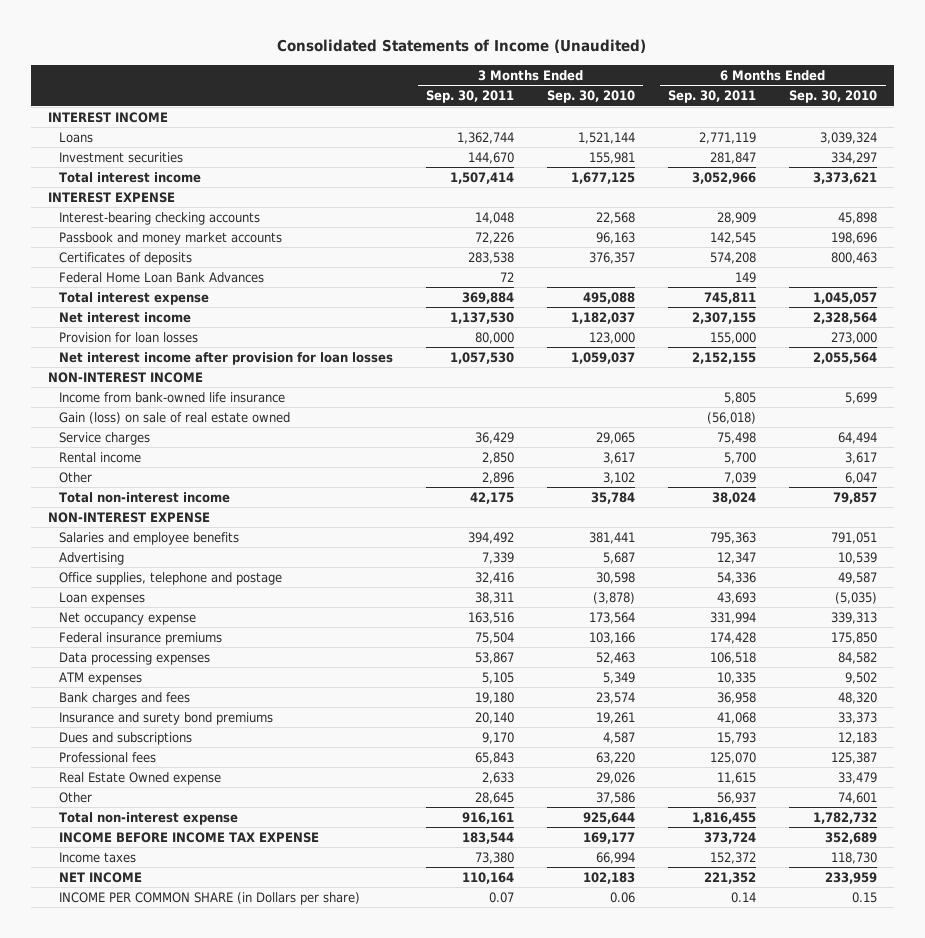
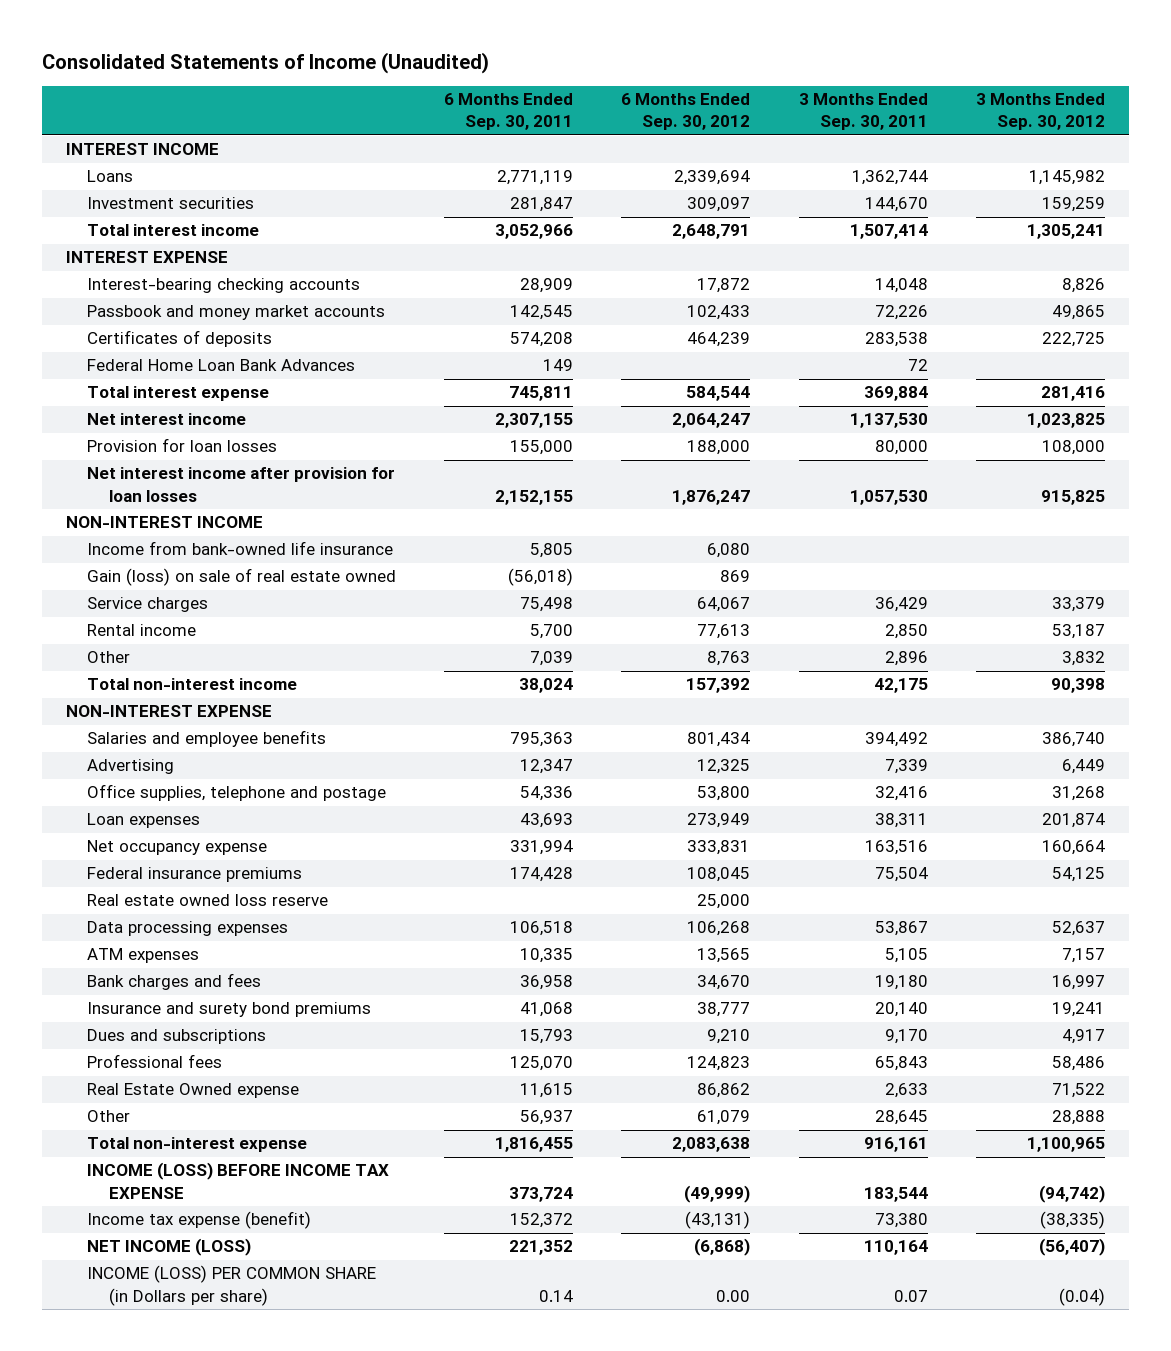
[547,90,636,104] Sep. 30, 2010 -> none
[789,90,878,104] Sep. 30, 2010 -> none
none -> [621,93,751,131] 6 Months Ended Sep. 30, 2012
none -> [975,93,1105,131] 3 Months Ended Sep. 30, 2012
none -> [87,894,329,907] Real estate owned loss reserve
[59,832,320,844] INCOME BEFORE INCOME TAX EXPENSE -> [87,1162,390,1199] INCOME (LOSS) BEFORE INCOME TAX EXPENSE
[59,852,137,864] Income taxes -> [87,1211,312,1230] Income tax expense (benefit)
[59,872,143,884] NET INCOME -> [87,1238,252,1257] NET INCOME (LOSS)
[59,892,361,906] INCOME PER COMMON SHARE (in Dollars per share) -> [87,1265,377,1306] INCOME (LOSS) PER COMMON SHARE (in Dollars per share)

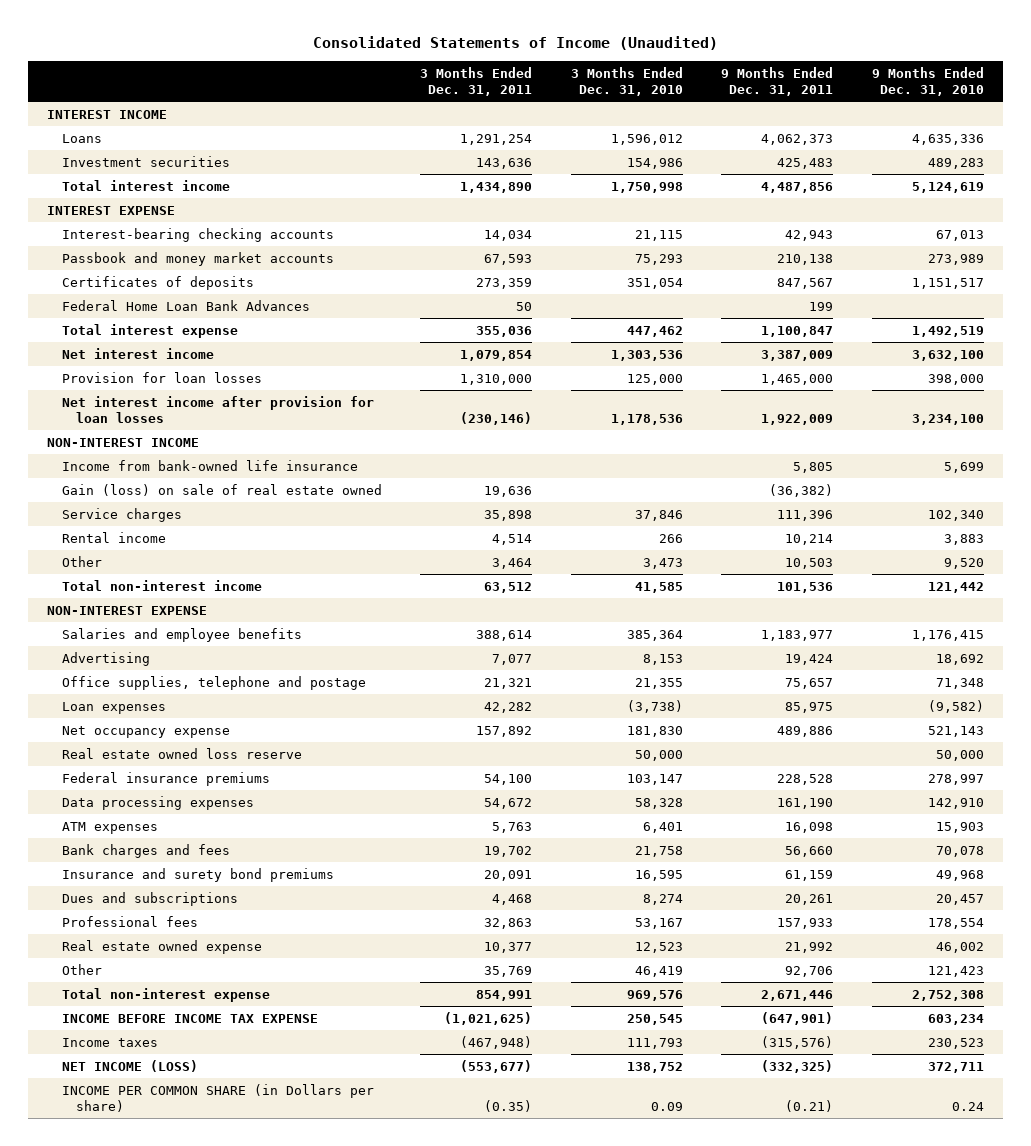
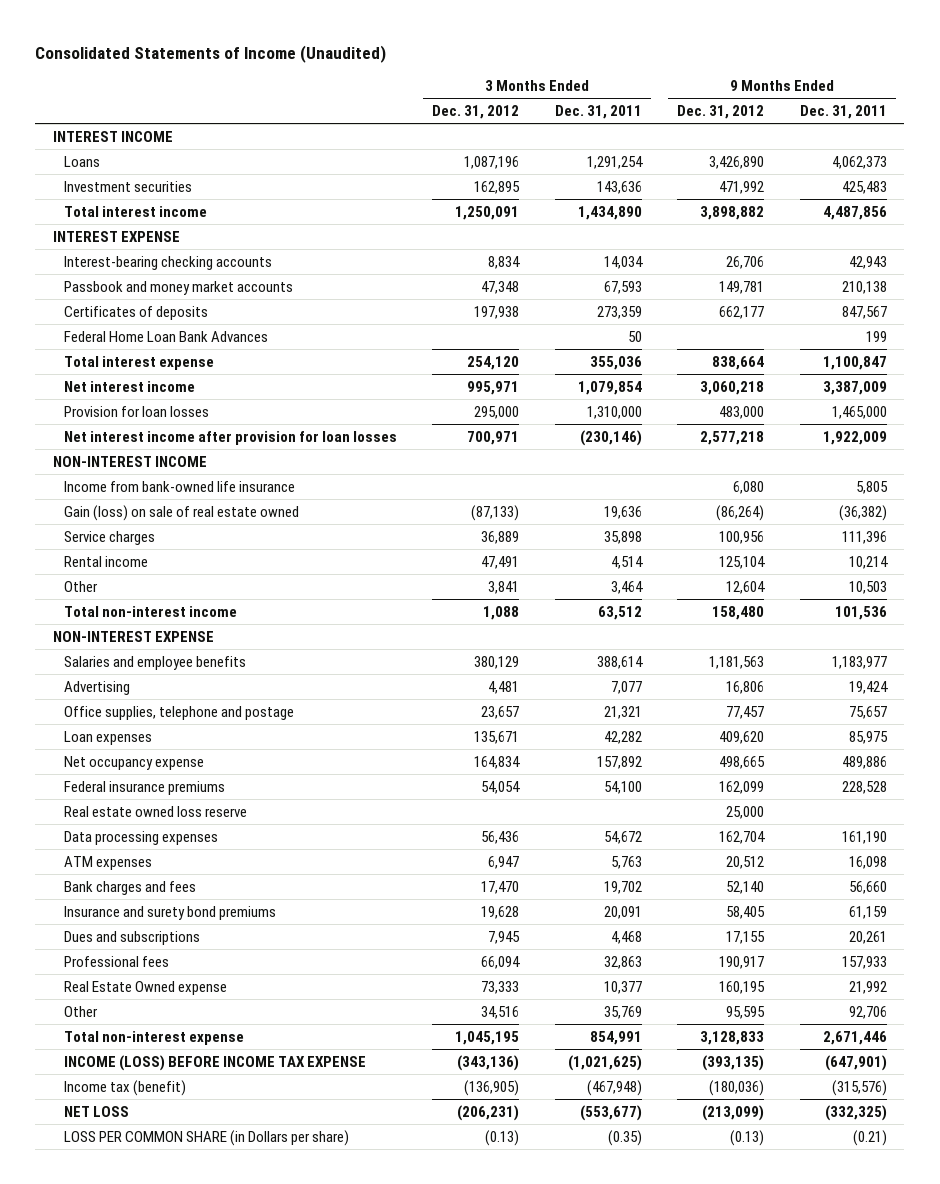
[570,67,683,96] 3 Months Ended Dec. 31, 2010 -> none
[872,67,985,96] 9 Months Ended Dec. 31, 2010 -> none
none -> [432,105,520,120] Dec. 31, 2012
none -> [677,105,765,120] Dec. 31, 2012
[61,747,302,759] Real estate owned loss reserve -> [63,805,247,817] Real estate owned loss reserve
[61,939,262,954] Real estate owned expense -> [63,980,227,995] Real Estate Owned expense
[61,1013,318,1023] INCOME BEFORE INCOME TAX EXPENSE -> [63,1054,366,1071] INCOME (LOSS) BEFORE INCOME TAX EXPENSE
[61,1037,158,1047] Income taxes -> [63,1079,186,1096] Income tax (benefit)
[61,1059,198,1072] NET INCOME (LOSS) -> [63,1105,129,1117] NET LOSS
[61,1083,374,1112] INCOME PER COMMON SHARE (in Dollars per share) -> [63,1129,349,1146] LOSS PER COMMON SHARE (in Dollars per share)

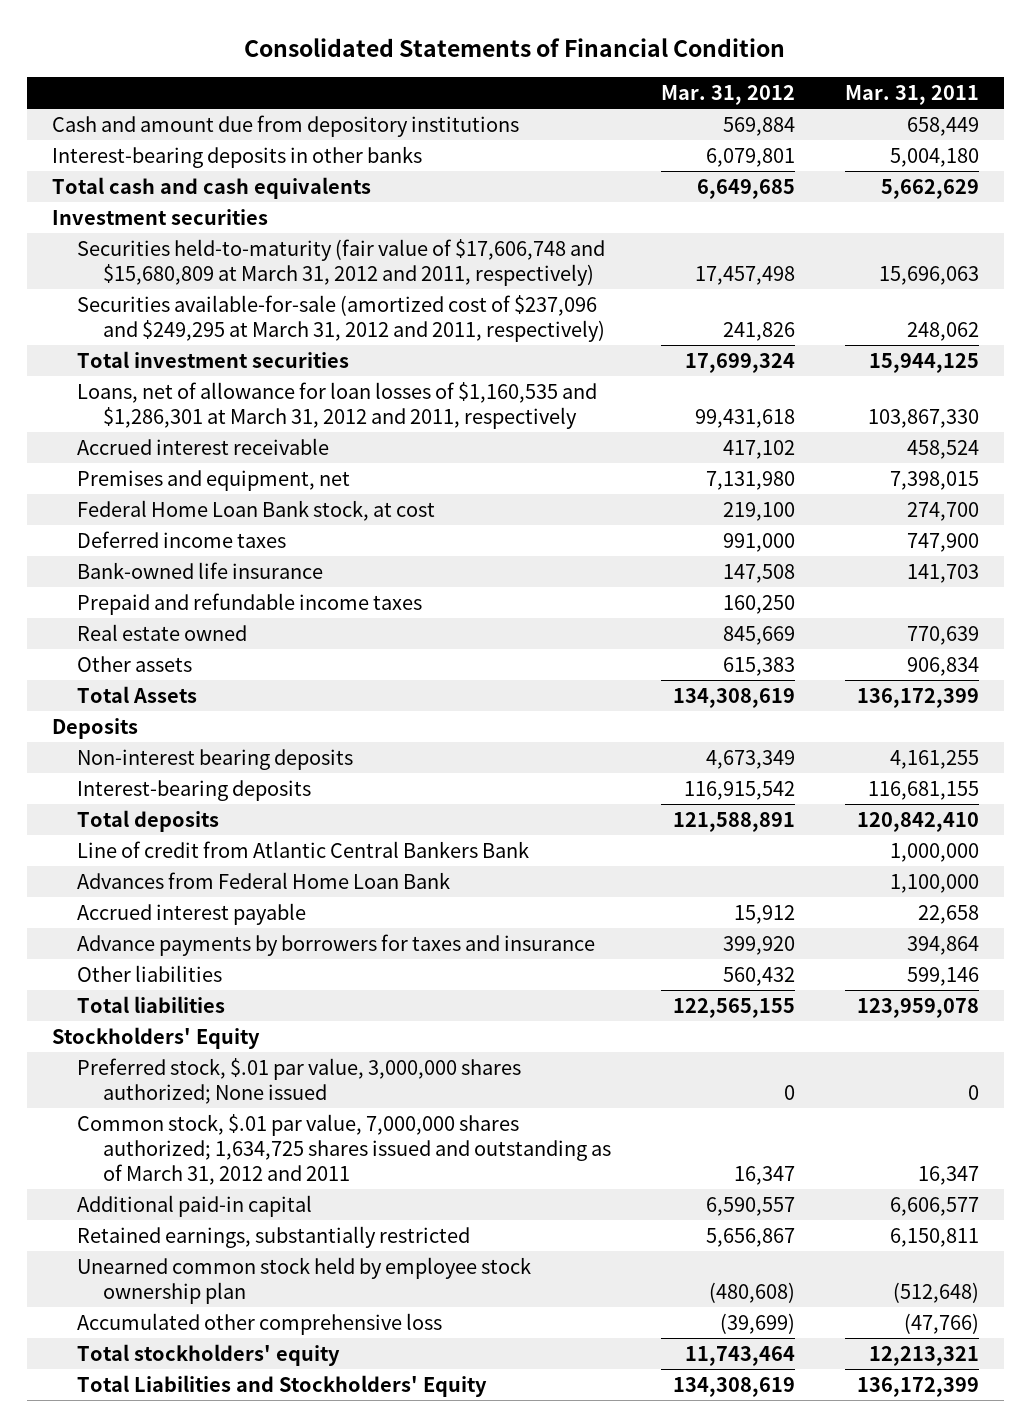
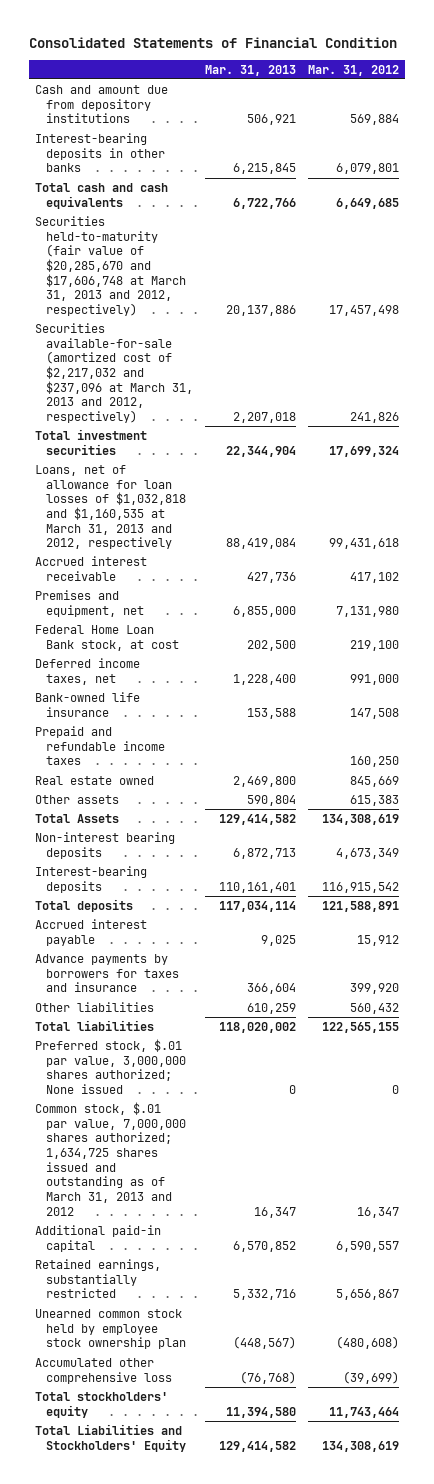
[844,85,979,106] Mar. 31, 2011 -> none
none -> [205,64,297,76] Mar. 31, 2013
[51,208,268,225] Investment securities -> none
[77,238,606,286] Securities held-to-maturity (fair value of $17,606,748 and $15,680,809 at March 31, 2012 and 2011, respectively) -> [34,216,187,316] Securities held-to-maturity (fair value of $20,285,670 and $17,606,748 at March 31, 2013 and 2012, respectively)
[77,294,605,342] Securities available-for-sale (amortized cost of $237,096 and $249,295 at March 31, 2012 and 2011, respectively) -> [34,323,194,423] Securities available-for-sale (amortized cost of $2,217,032 and $237,096 at March 31, 2013 and 2012, respectively)
[77,381,598,429] Loans, net of allowance for loan losses of $1,160,535 and $1,286,301 at March 31, 2012 and 2011, respectively -> [34,465,187,550] Loans, net of allowance for loan losses of $1,032,818 and $1,160,535 at March 31, 2013 and 2012, respectively
[77,530,287,548] Deferred income taxes -> [34,658,140,685] Deferred income taxes, net
[51,717,138,739] Deposits -> none
[77,840,530,858] Line of credit from Atlantic Central Bankers Bank -> none
[77,871,451,889] Advances from Federal Home Loan Bank -> none
[51,1026,260,1049] Stockholders' Equity -> none
[77,1113,611,1186] Common stock, $.01 par value, 7,000,000 shares authorized; 1,634,725 shares issued and outstanding as of March 31, 2012 and 2011 -> [34,1102,187,1216] Common stock, $.01 par value, 7,000,000 shares authorized; 1,634,725 shares issued and outstanding as of March 31, 2013 and 2012

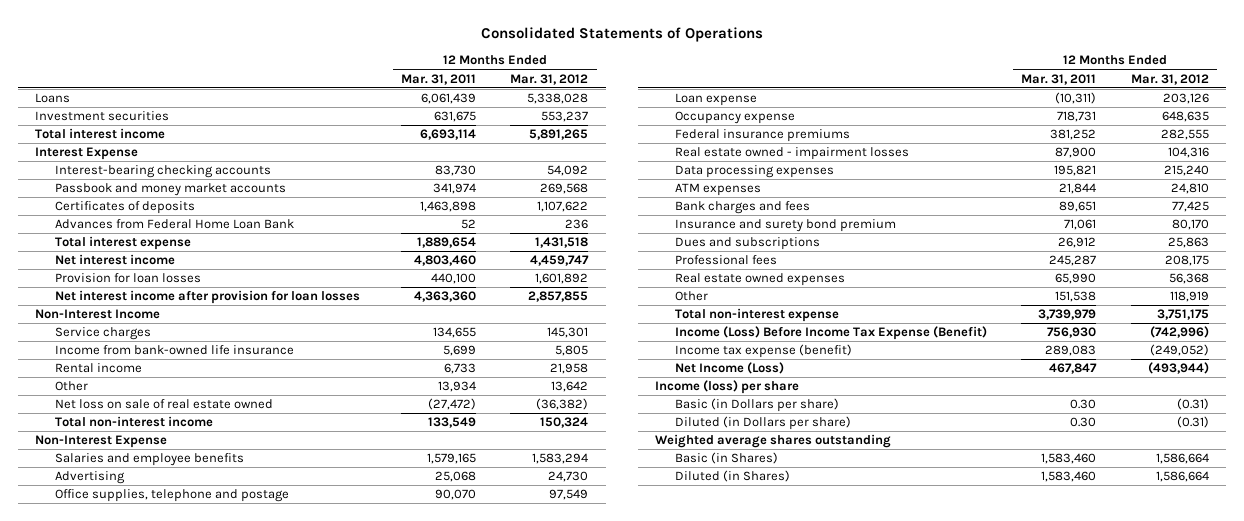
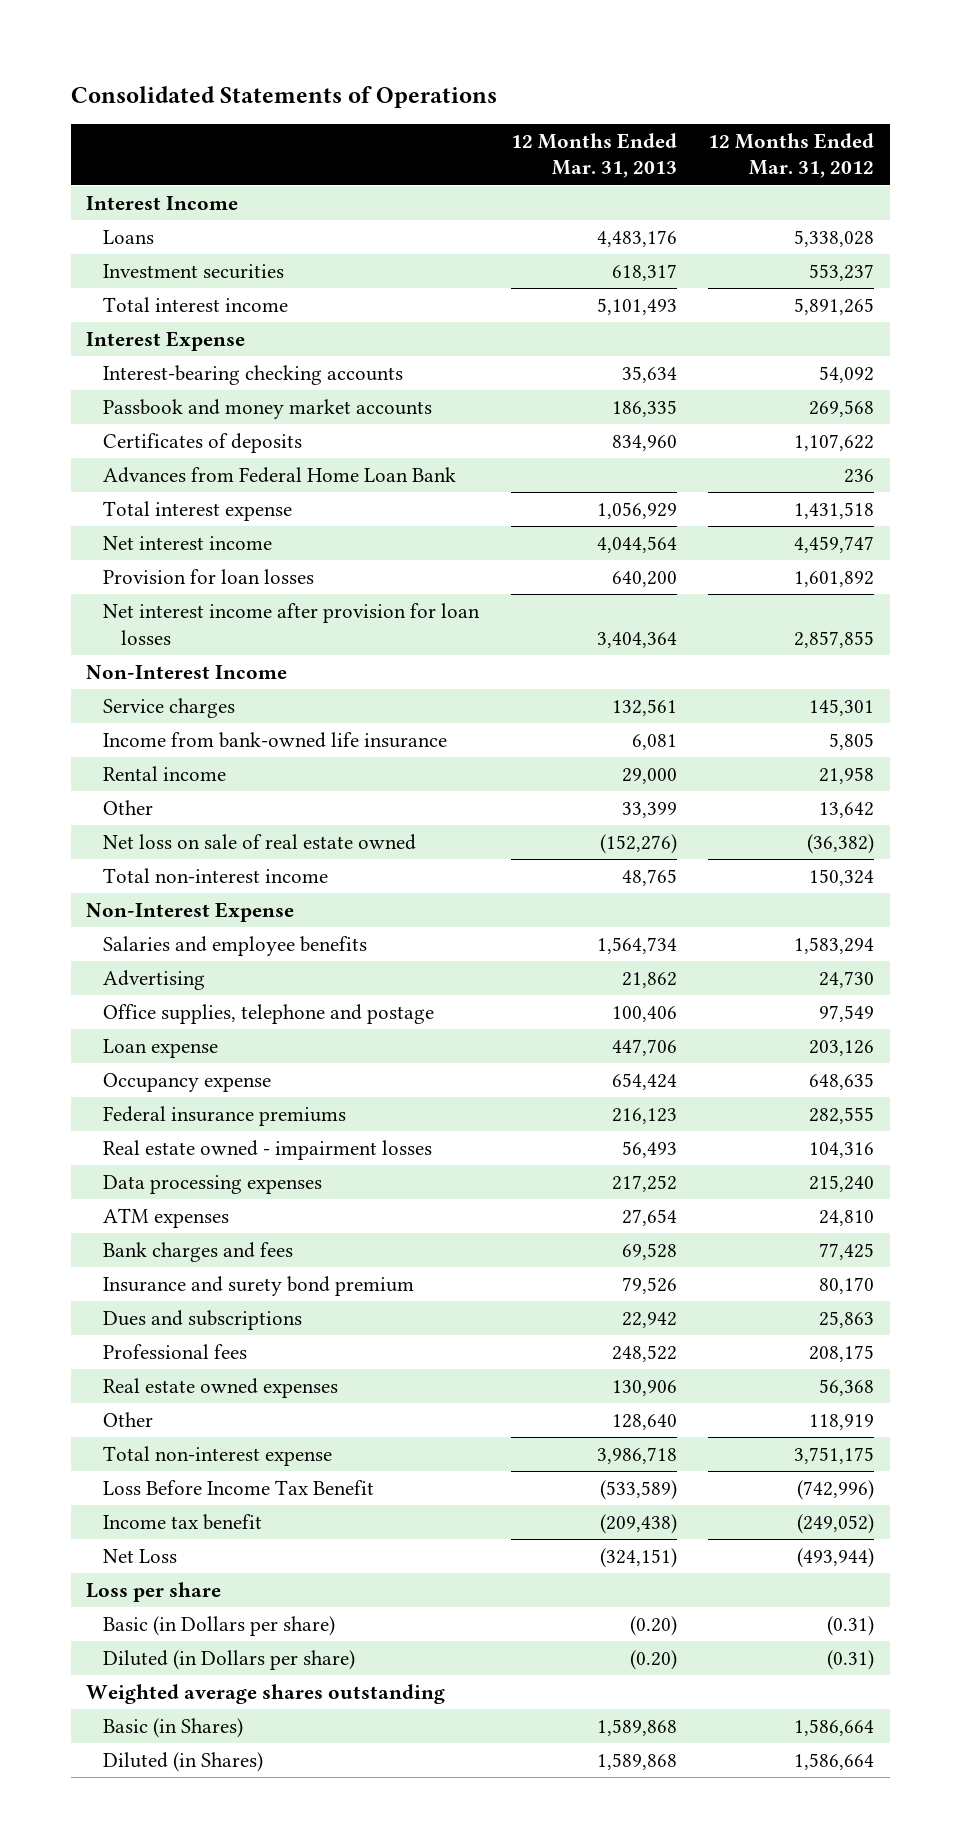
[401,73,477,85] Mar. 31, 2011 -> none
none -> [510,132,677,179] 12 Months Ended Mar. 31, 2013
none -> [86,195,239,210] Interest Income
[675,326,988,341] Income (Loss) Before Income Tax Expense (Benefit) -> [103,1479,375,1495] Loss Before Income Tax Benefit
[675,344,853,359] Income tax expense (benefit) -> [103,1513,263,1530] Income tax benefit
[675,362,785,375] Net Income (Loss) -> [103,1548,178,1563] Net Loss
[655,380,800,395] Income (loss) per share -> [86,1581,222,1602] Loss per share

